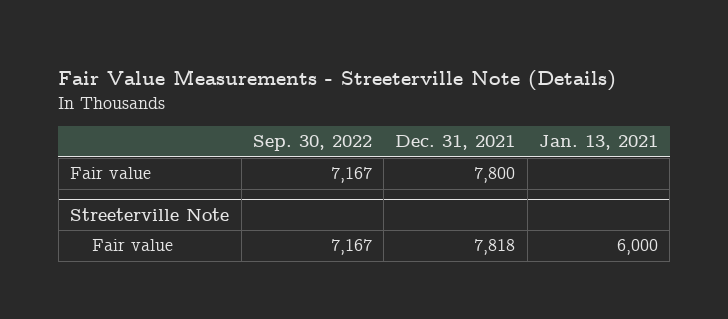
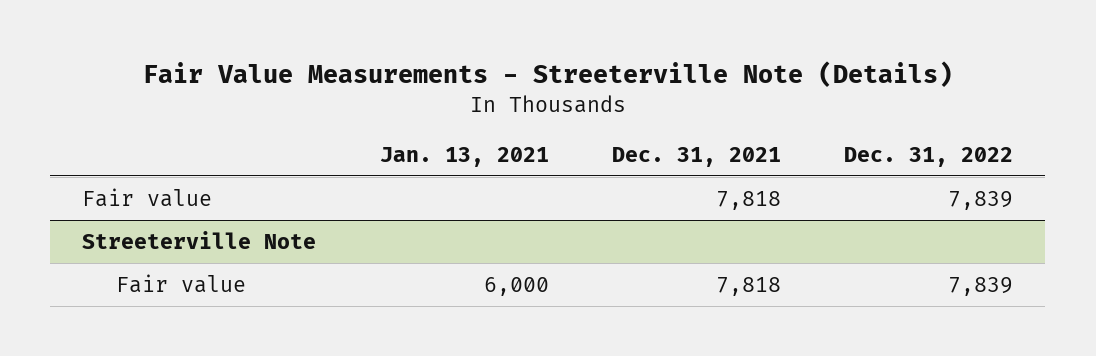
[252,135,372,152] Sep. 30, 2022 -> none
none -> [844,146,1014,167] Dec. 31, 2022
[474,167,516,184] 7,800 -> [716,190,782,210] 7,818

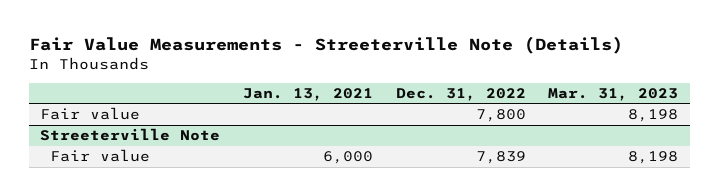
[612,146,782,167] Dec. 31, 2021 -> none
none -> [548,87,679,101] Mar. 31, 2023
[948,190,1014,210] 7,839 -> [475,109,526,123] 7,800

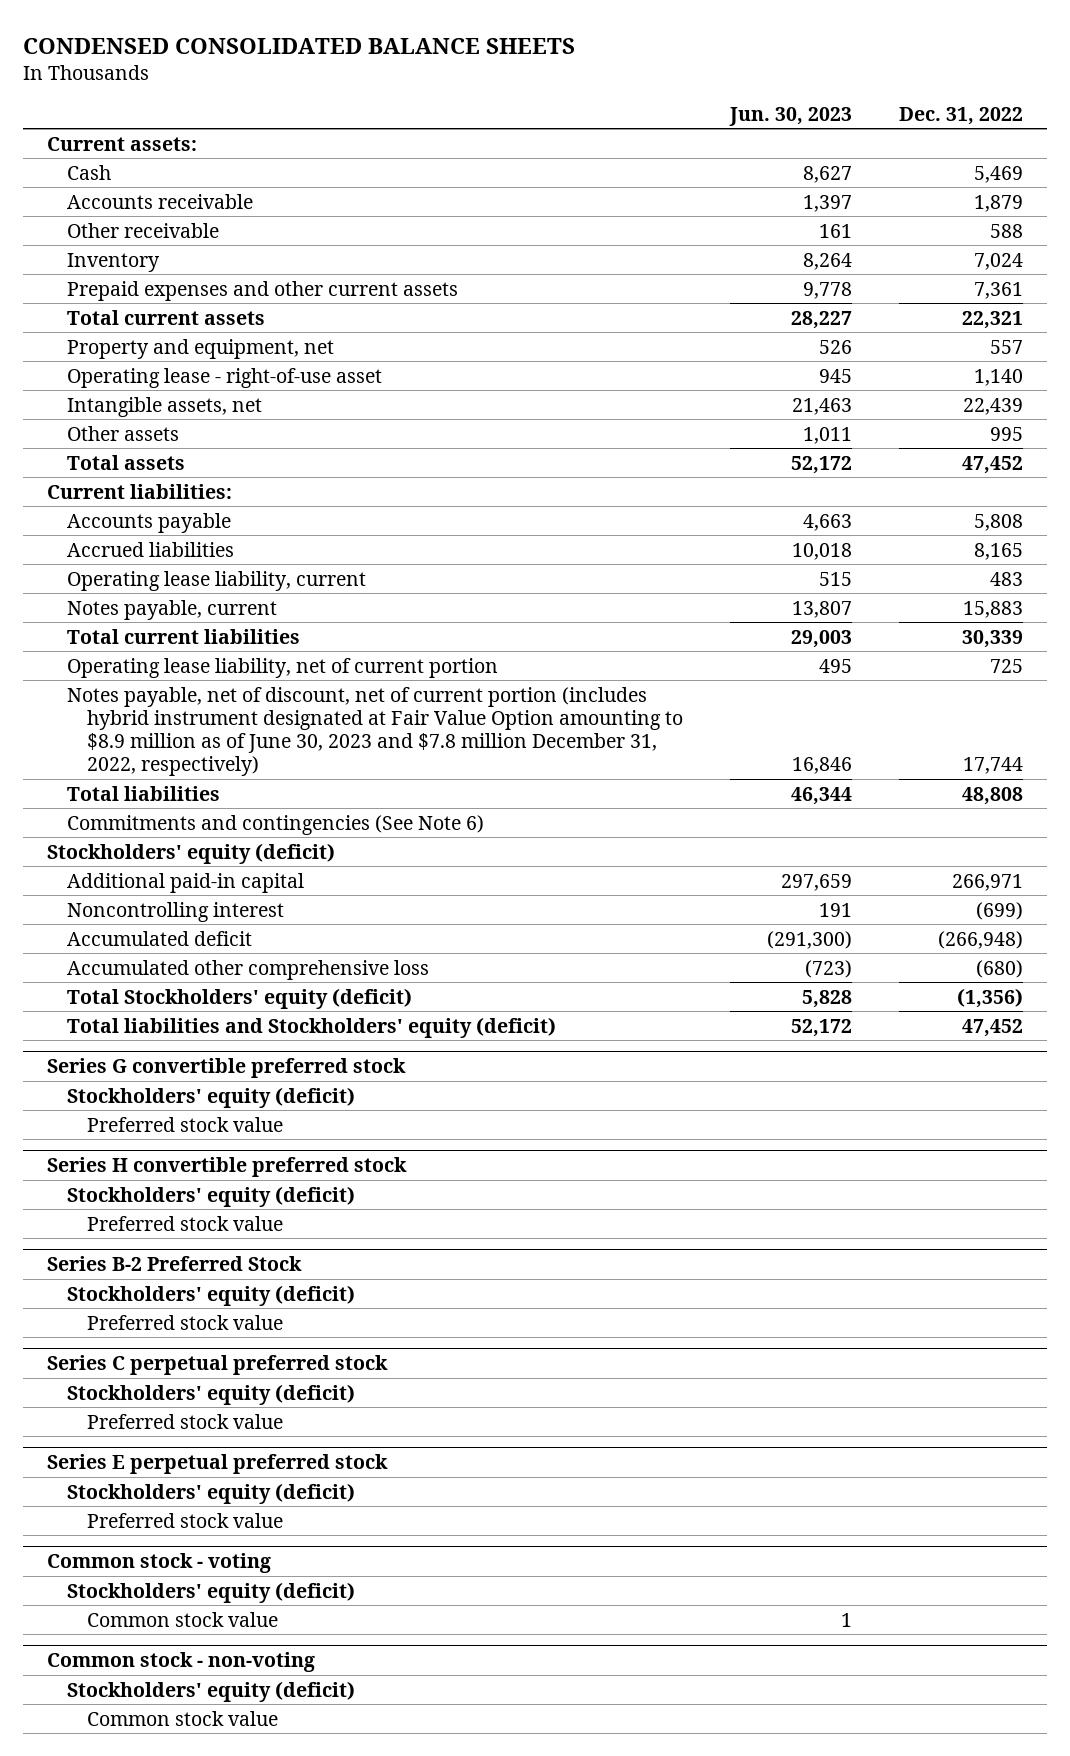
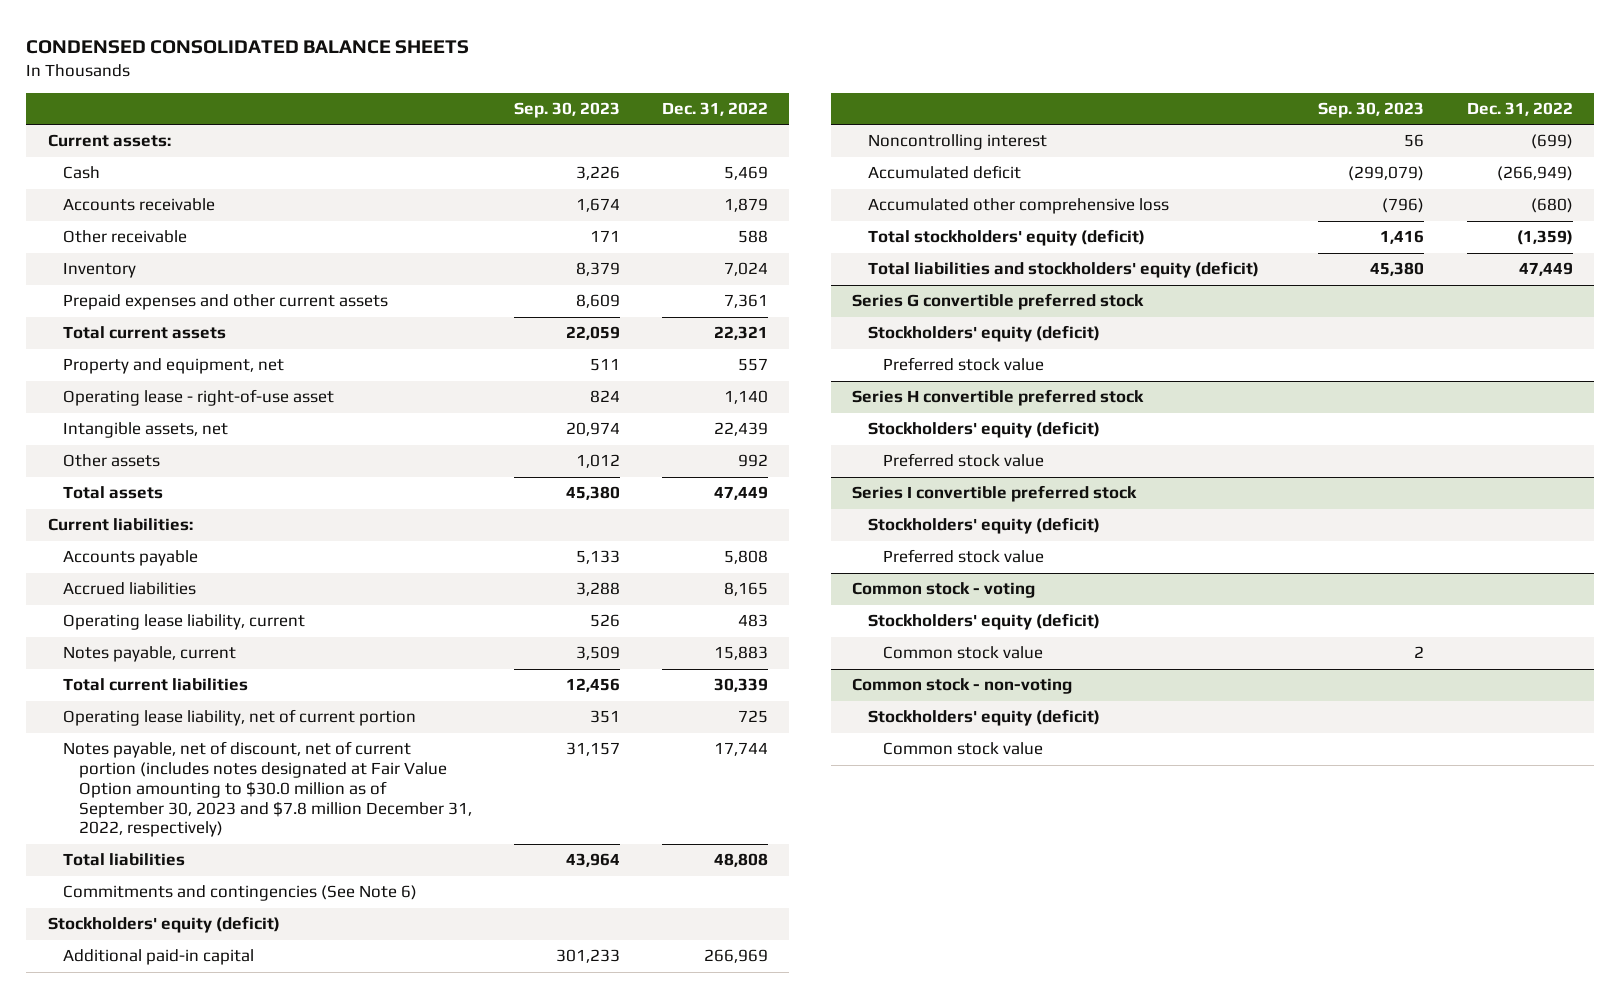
[728,106,852,126] Jun. 30, 2023 -> none
none -> [513,101,620,118] Sep. 30, 2023
[990,426,1024,441] 995 -> [737,454,768,468] 992
[962,455,1024,474] 47,452 -> [713,486,768,501] 47,449
[66,686,683,777] Notes payable, net of discount, net of current portion (includes hybrid instrument designated at Fair Value Option amounting to $8.9 million as of June 30, 2023 and $7.8 million December 31, 2022, respectively) -> [63,741,472,838] Notes payable, net of discount, net of current portion (includes notes designated at Fair Value Option amounting to $30.0 million as of September 30, 2023 and $7.8 million December 31, 2022, respectively)
[952,873,1024,891] 266,971 -> [703,949,768,964] 266,969
[938,930,1024,949] (266,948) -> [1496,166,1573,182] (266,949)
[66,987,412,1009] Total Stockholders' equity (deficit) -> [867,229,1145,247] Total stockholders' equity (deficit)
[957,987,1024,1008] (1,356) -> [1516,230,1573,246] (1,359)
[66,1016,556,1038] Total liabilities and Stockholders' equity (deficit) -> [867,261,1259,279] Total liabilities and stockholders' equity (deficit)
[962,1018,1024,1037] 47,452 -> [1518,262,1573,277] 47,449
[47,1256,303,1272] Series B-2 Preferred Stock -> none
[66,1284,355,1306] Stockholders' equity (deficit) -> none
[86,1314,283,1330] Preferred stock value -> none
[47,1355,389,1376] Series C perpetual preferred stock -> none
[66,1383,355,1405] Stockholders' equity (deficit) -> none
[86,1413,283,1429] Preferred stock value -> none
[47,1454,389,1475] Series E perpetual preferred stock -> none
none -> [852,485,1138,503] Series I convertible preferred stock

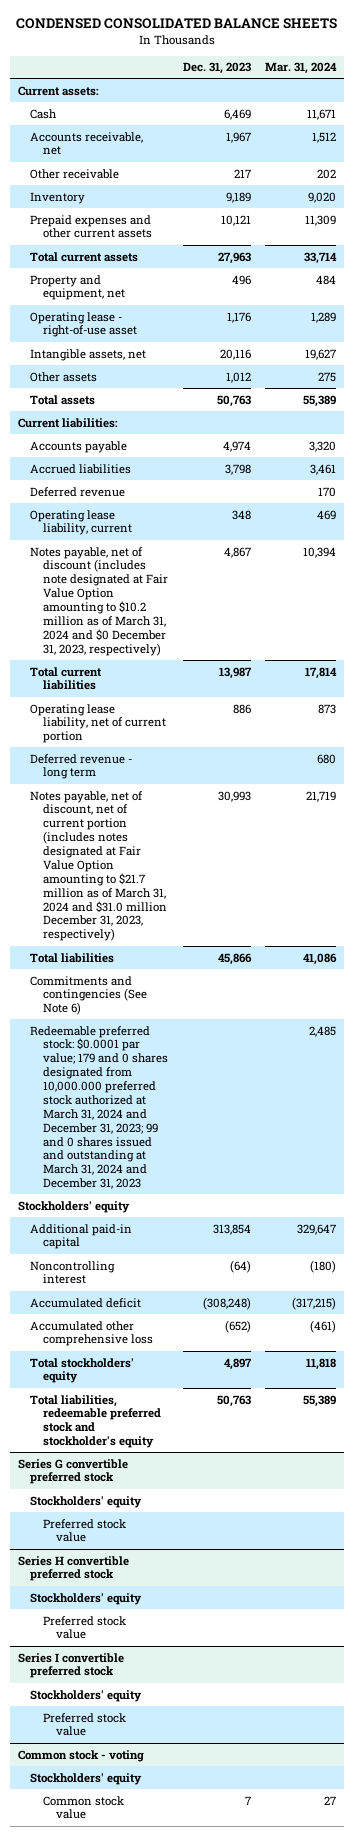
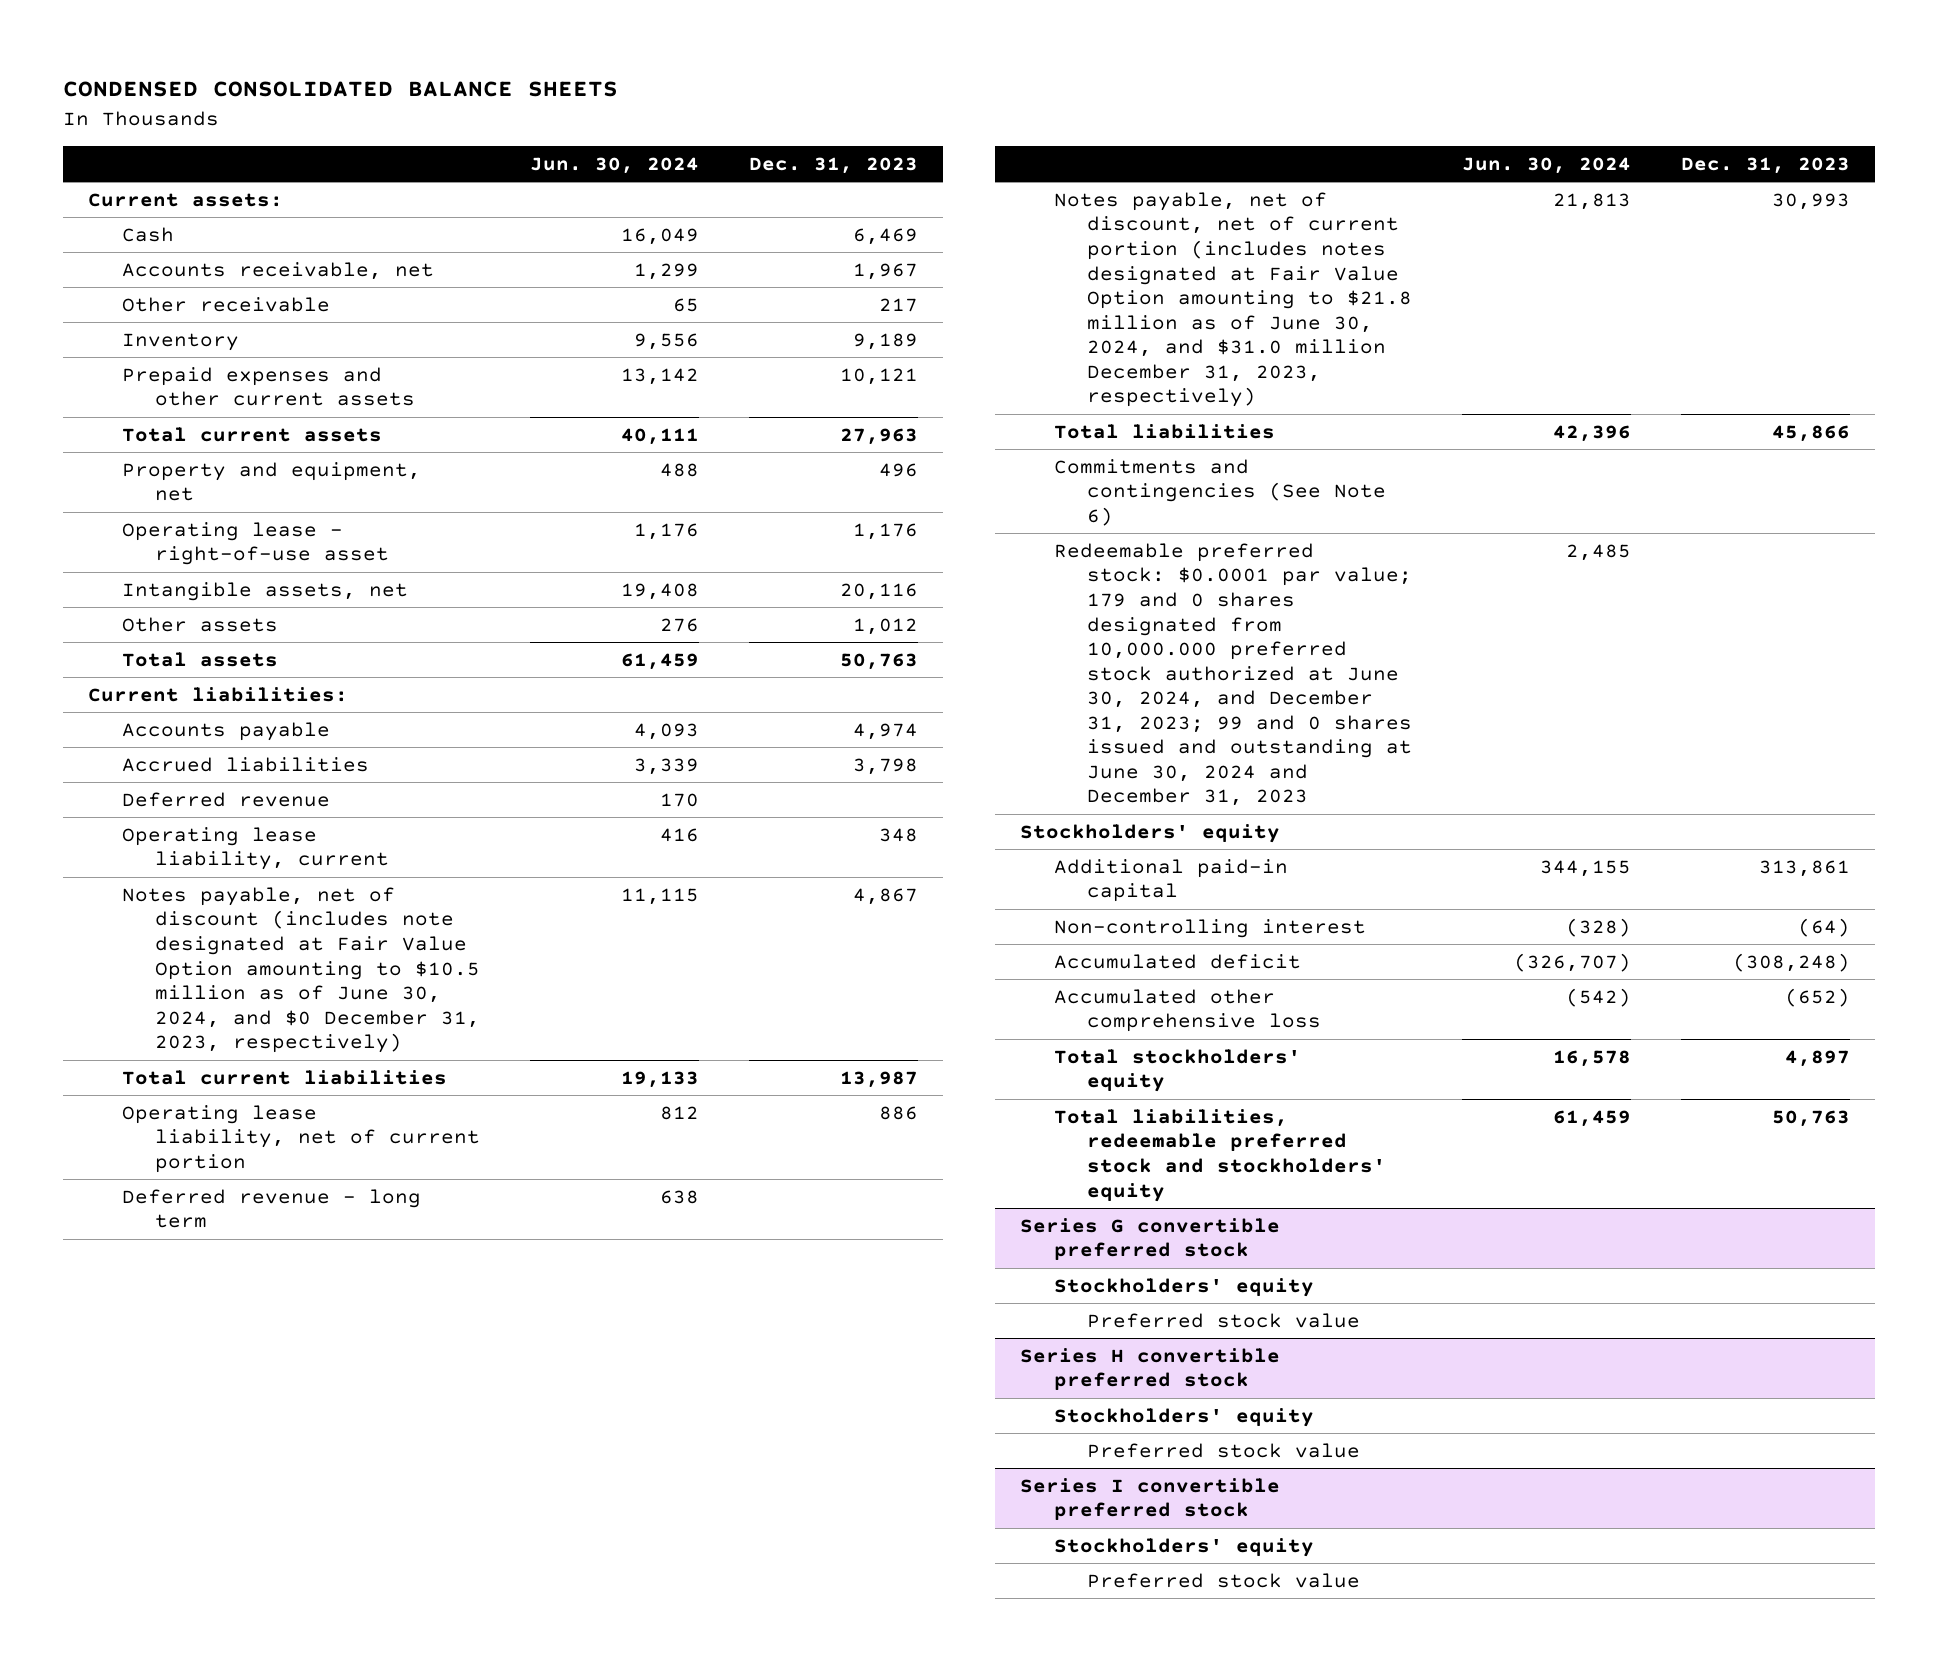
[265,62,338,75] Mar. 31, 2024 -> none
none -> [529,156,699,174] Jun. 30, 2024
[30,546,169,656] Notes payable, net of discount (includes note designated at Fair Value Option amounting to $10.2 million as of March 31, 2024 and $0 December 31, 2023, respectively) -> [121,886,481,1054] Notes payable, net of discount (includes note designated at Fair Value Option amounting to $10.5 million as of June 30, 2024, and $0 December 31, 2023, respectively)
[30,790,168,942] Notes payable, net of discount, net of current portion (includes notes designated at Fair Value Option amounting to $21.7 million as of March 31, 2024 and $31.0 million December 31, 2023, respectively) -> [1053,191,1413,408] Notes payable, net of discount, net of current portion (includes notes designated at Fair Value Option amounting to $21.8 million as of June 30, 2024, and $31.0 million December 31, 2023, respectively)
[30,1025,169,1190] Redeemable preferred stock: $0.0001 par value; 179 and 0 shares designated from 10,000.000 preferred stock authorized at March 31, 2024 and December 31, 2023; 99 and 0 shares issued and outstanding at March 31, 2024 and December 31, 2023 -> [1053,542,1413,807] Redeemable preferred stock: $0.0001 par value; 179 and 0 shares designated from 10,000.000 preferred stock authorized at June 30, 2024, and December 31, 2023; 99 and 0 shares issued and outstanding at June 30, 2024 and December 31, 2023
[212,1223,251,1235] 313,854 -> [1758,859,1850,877] 313,861
[30,1260,116,1285] Noncontrolling interest -> [1053,918,1366,938] Non-controlling interest
[30,1394,162,1449] Total liabilities, redeemable preferred stock and stockholder's equity -> [1053,1108,1387,1202] Total liabilities, redeemable preferred stock and stockholders' equity
[17,1749,144,1762] Common stock - voting -> none
[30,1772,143,1785] Stockholders' equity -> none
[43,1795,125,1820] Common stock value -> none

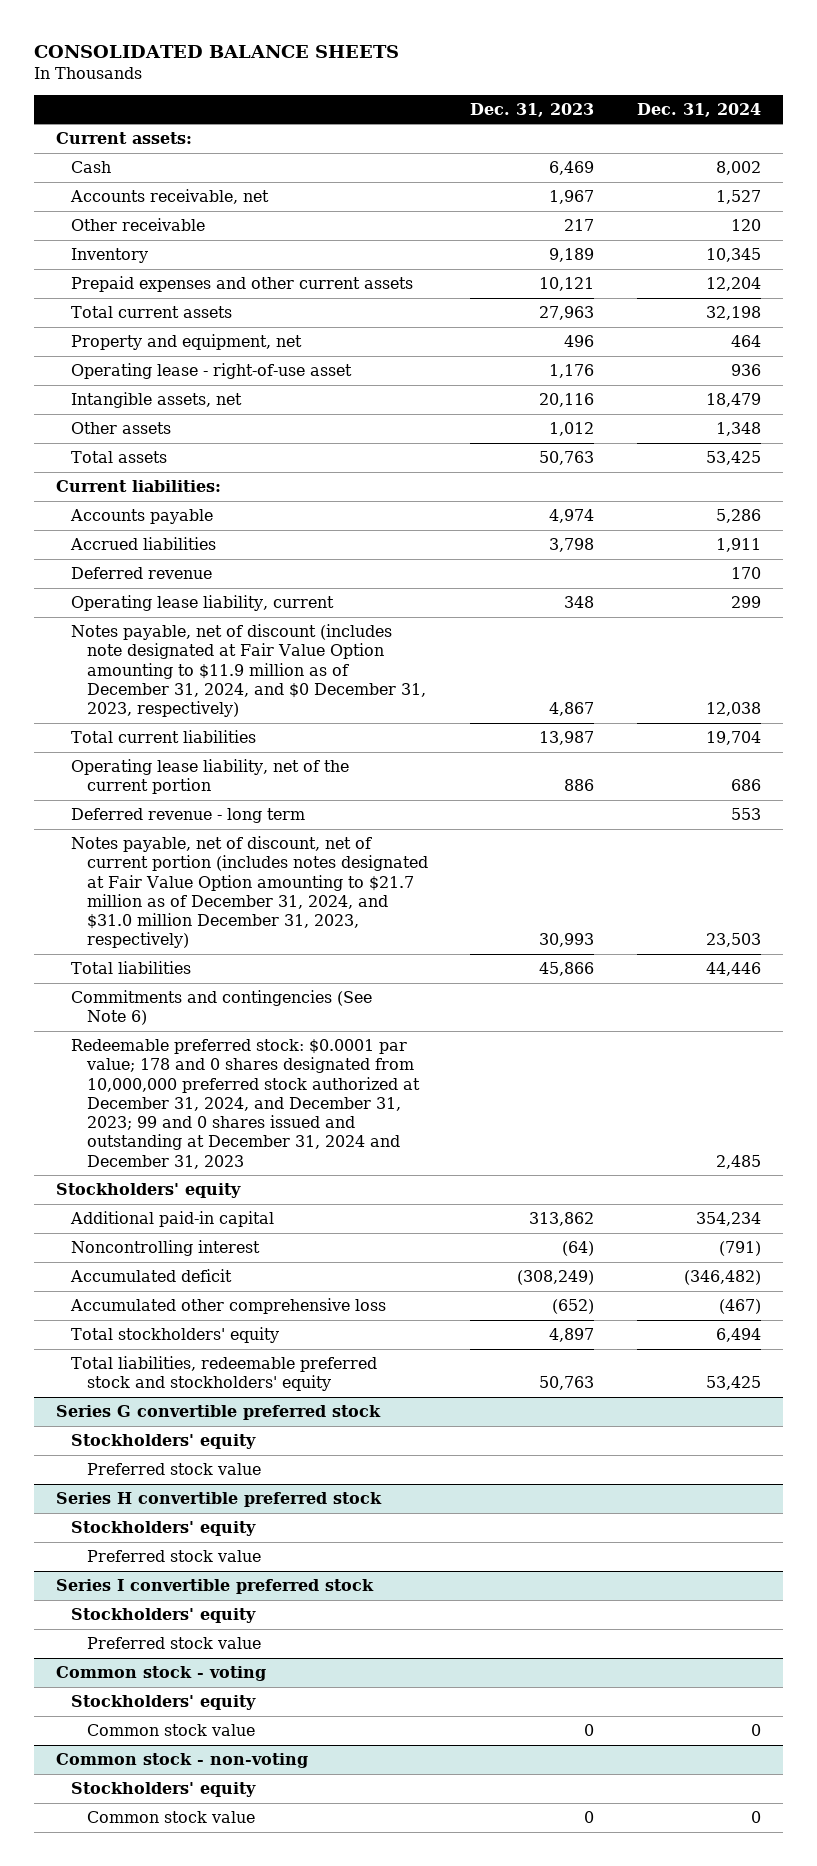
[63,81,619,98] CONDENSED CONSOLIDATED BALANCE SHEETS -> [34,45,400,59] CONSOLIDATED BALANCE SHEETS
[529,156,699,174] Jun. 30, 2024 -> none
none -> [637,102,762,117] Dec. 31, 2024
[121,886,481,1054] Notes payable, net of discount (includes note designated at Fair Value Option amounting to $10.5 million as of June 30, 2024, and $0 December 31, 2023, respectively) -> [71,623,426,718] Notes payable, net of discount (includes note designated at Fair Value Option amounting to $11.9 million as of December 31, 2024, and $0 December 31, 2023, respectively)
[121,1104,481,1173] Operating lease liability, net of current portion -> [71,758,350,795] Operating lease liability, net of the current portion
[1053,191,1413,408] Notes payable, net of discount, net of current portion (includes notes designated at Fair Value Option amounting to $21.8 million as of June 30, 2024, and $31.0 million December 31, 2023, respectively) -> [71,835,428,949] Notes payable, net of discount, net of current portion (includes notes designated at Fair Value Option amounting to $21.7 million as of December 31, 2024, and $31.0 million December 31, 2023, respectively)
[1053,542,1413,807] Redeemable preferred stock: $0.0001 par value; 179 and 0 shares designated from 10,000.000 preferred stock authorized at June 30, 2024, and December 31, 2023; 99 and 0 shares issued and outstanding at June 30, 2024 and December 31, 2023 -> [71,1038,420,1169] Redeemable preferred stock: $0.0001 par value; 178 and 0 shares designated from 10,000,000 preferred stock authorized at December 31, 2024, and December 31, 2023; 99 and 0 shares issued and outstanding at December 31, 2024 and December 31, 2023
[1758,859,1850,877] 313,861 -> [529,1211,595,1226] 313,862
[1053,918,1366,938] Non-controlling interest -> [71,1239,261,1256] Noncontrolling interest
[1732,952,1850,972] (308,248) -> [517,1269,595,1285] (308,249)
none -> [55,1665,266,1681] Common stock - voting
none -> [71,1694,257,1710] Stockholders' equity
none -> [86,1723,255,1736] Common stock value
none -> [55,1752,308,1768] Common stock - non-voting
none -> [71,1781,257,1797] Stockholders' equity
none -> [86,1810,255,1823] Common stock value

